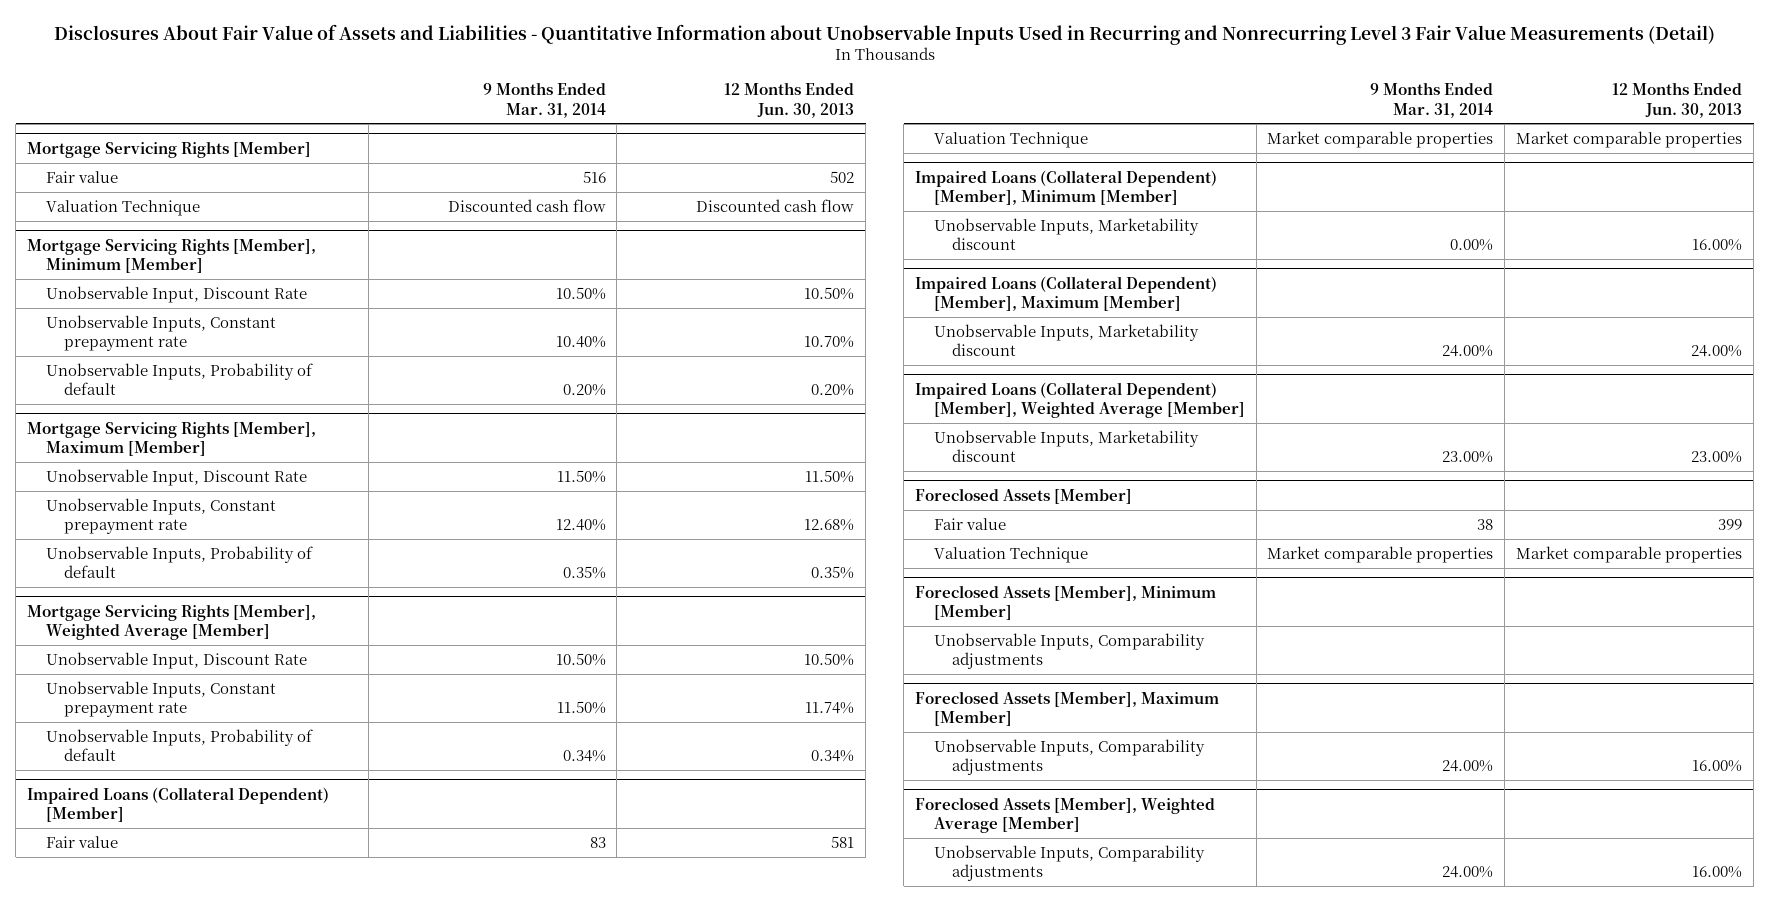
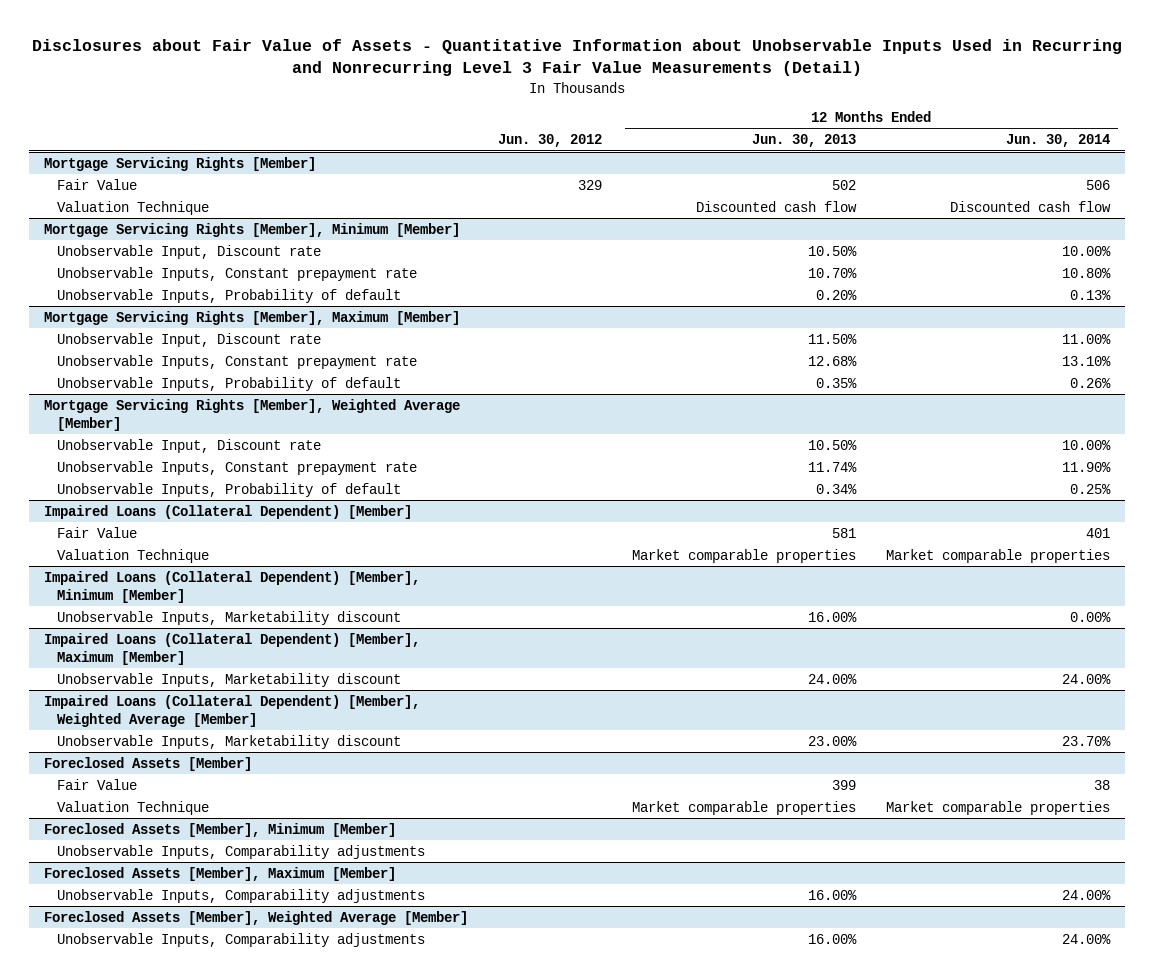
[53,23,1715,45] Disclosures About Fair Value of Assets and Liabilities - Quantitative Information about Unobservable Inputs Used in Recurring and Nonrecurring Level 3 Fair Value Measurements (Detail) -> [32,39,1123,77] Disclosures about Fair Value of Assets - Quantitative Information about Unobservable Inputs Used in Recurring and Nonrecurring Level 3 Fair Value Measurements (Detail)
[482,82,606,118] 9 Months Ended Mar. 31, 2014 -> none
none -> [498,134,603,148] Jun. 30, 2012
none -> [1006,134,1111,148] Jun. 30, 2014
[45,171,118,184] Fair value -> [56,178,137,190] Fair Value
[45,286,307,304] Unobservable Input, Discount Rate -> [56,244,321,259] Unobservable Input, Discount rate
[45,469,307,487] Unobservable Input, Discount Rate -> [56,332,321,347] Unobservable Input, Discount rate
[45,652,307,670] Unobservable Input, Discount Rate -> [56,438,321,453] Unobservable Input, Discount rate
[45,836,118,849] Fair value -> [56,526,137,538] Fair Value
[933,518,1006,531] Fair value -> [56,778,137,790] Fair Value

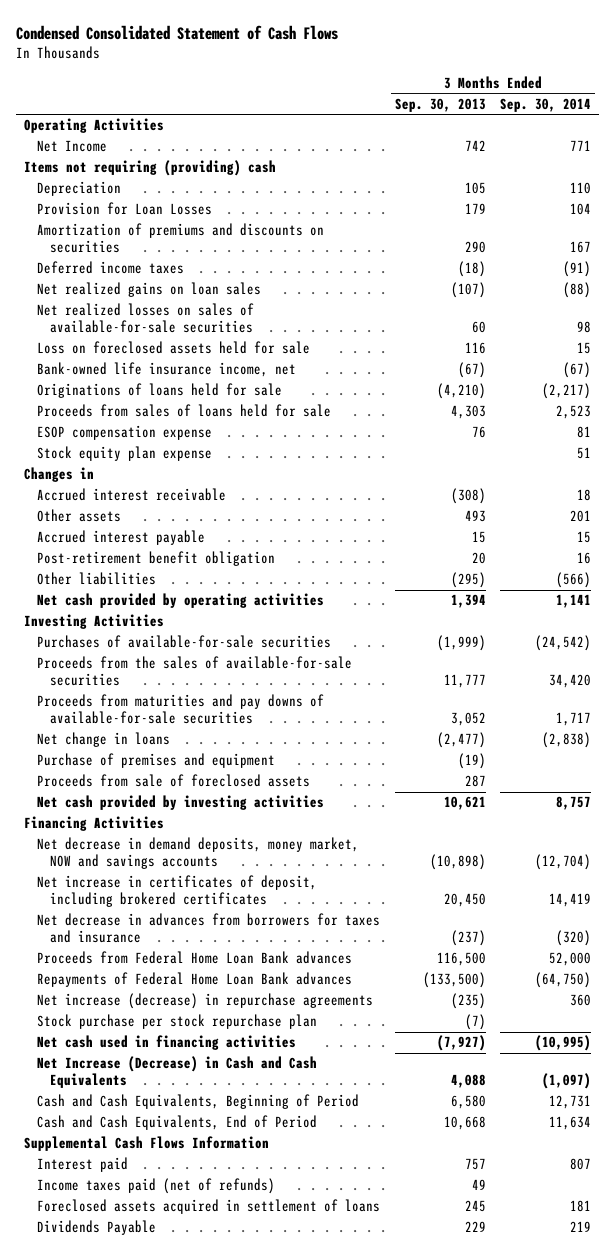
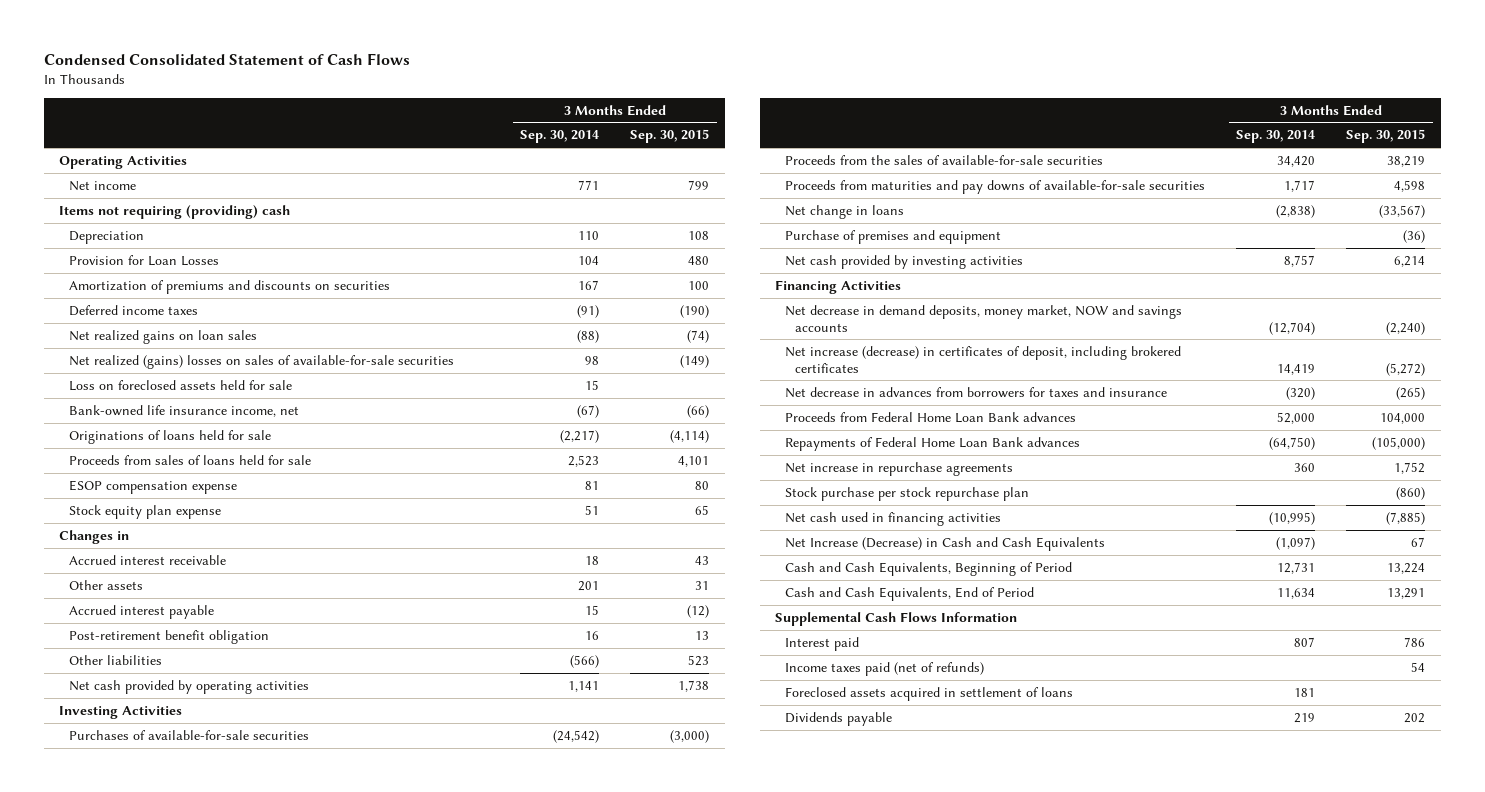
[394,98,486,113] Sep. 30, 2013 -> none
none -> [630,129,710,144] Sep. 30, 2015
[36,140,107,153] Net Income -> [69,180,137,191] Net income
[36,303,254,334] Net realized losses on sales of available-for-sale securities -> [69,354,455,369] Net realized (gains) losses on sales of available-for-sale securities
[36,774,310,788] Proceeds from sale of foreclosed assets -> none
[36,875,317,908] Net increase in certificates of deposit, including brokered certificates -> [785,345,1182,373] Net increase (decrease) in certificates of deposit, including brokered certificates
[36,993,373,1010] Net increase (decrease) in repurchase agreements -> [785,461,1014,476] Net increase in repurchase agreements
[36,1220,156,1236] Dividends Payable -> [785,711,893,726] Dividends payable

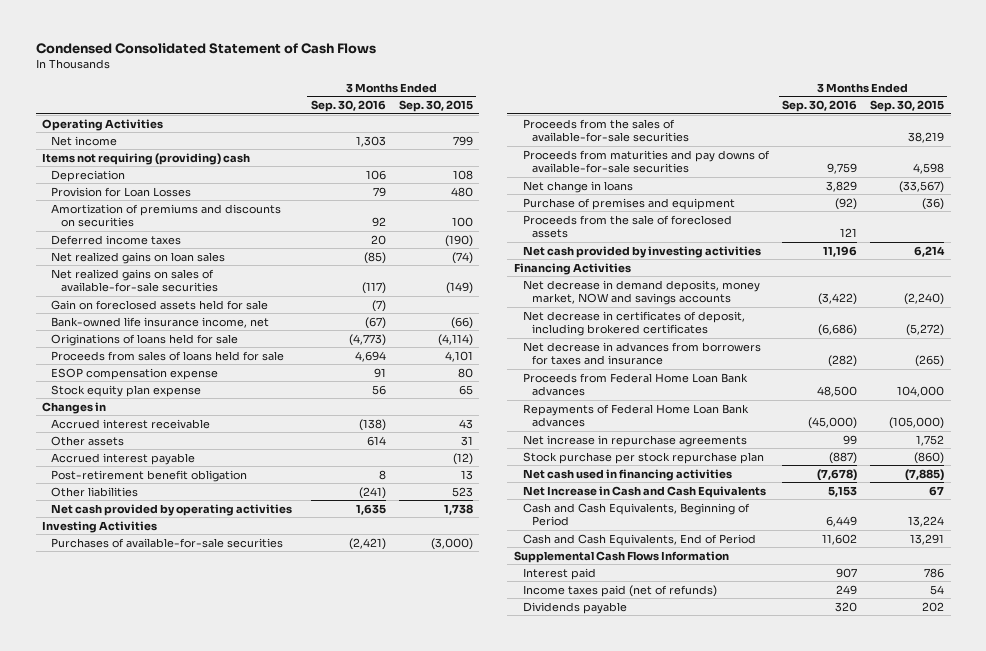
[520,130,600,144] Sep. 30, 2014 -> none
none -> [310,100,386,113] Sep. 30, 2016
[69,354,455,369] Net realized (gains) losses on sales of available-for-sale securities -> [51,268,218,293] Net realized gains on sales of available-for-sale securities
[69,379,293,391] Loss on foreclosed assets held for sale -> [51,299,269,310] Gain on foreclosed assets held for sale
none -> [522,214,732,239] Proceeds from the sale of foreclosed assets
[785,345,1182,373] Net increase (decrease) in certificates of deposit, including brokered certificates -> [522,310,745,337] Net decrease in certificates of deposit, including brokered certificates
[785,536,1106,551] Net Increase (Decrease) in Cash and Cash Equivalents -> [522,485,766,498] Net Increase in Cash and Cash Equivalents
[785,686,1074,701] Foreclosed assets acquired in settlement of loans -> none

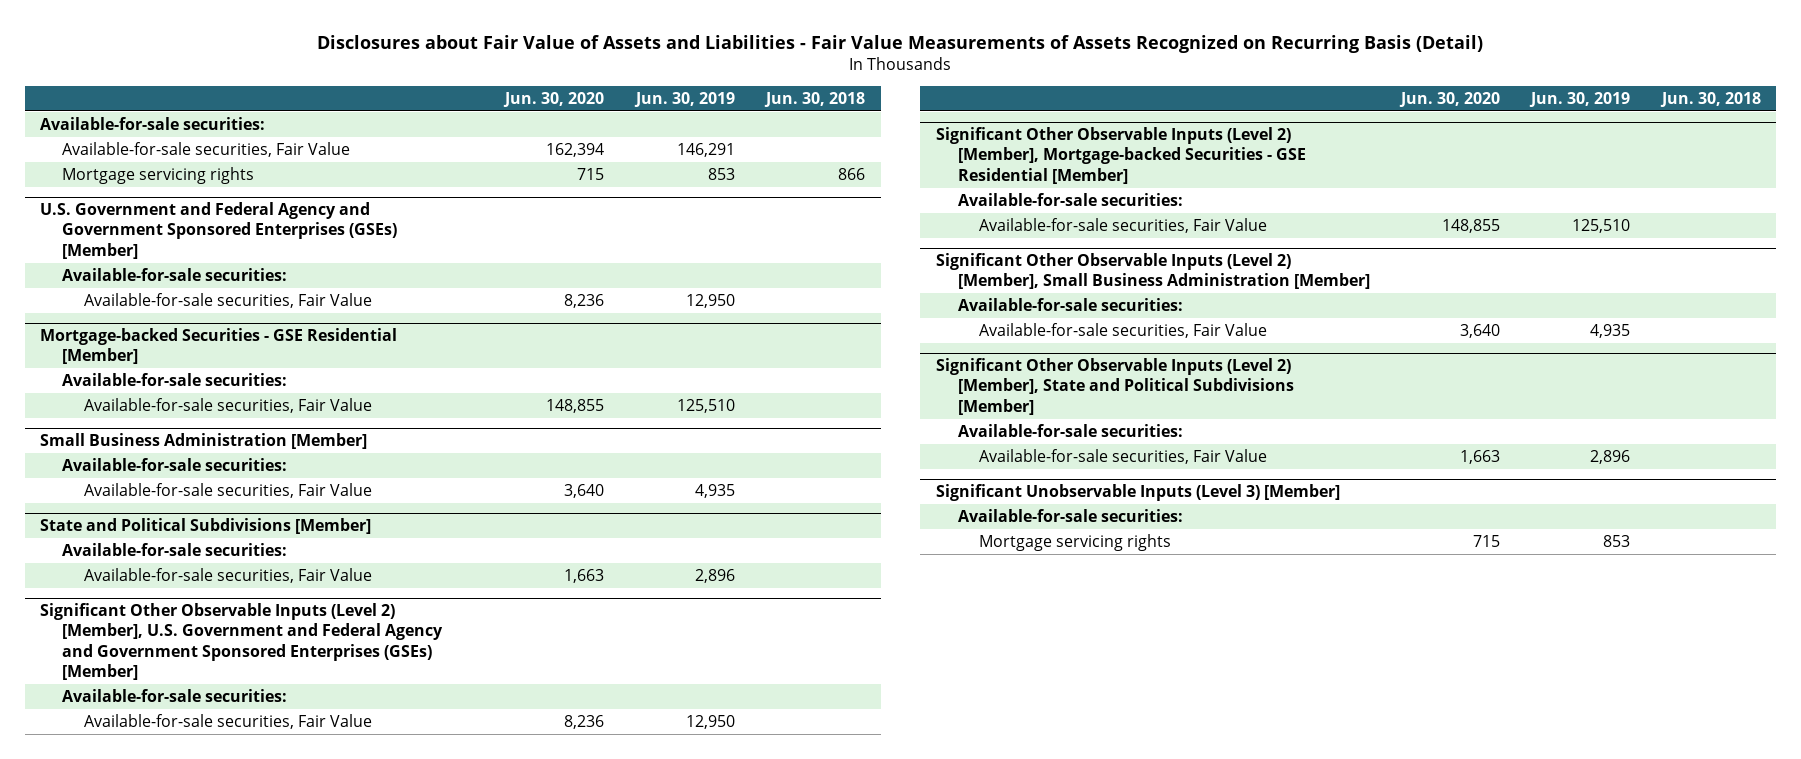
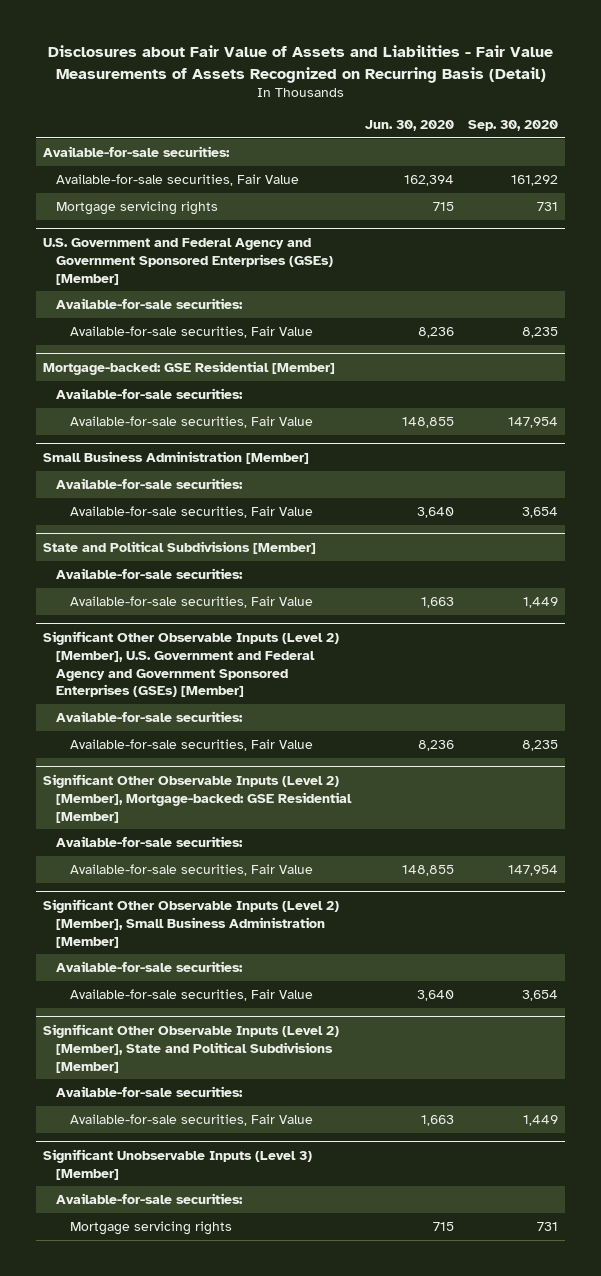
[633,92,735,108] Jun. 30, 2019 -> none
[764,92,866,108] Jun. 30, 2018 -> none
none -> [468,120,559,132] Sep. 30, 2020
[40,328,398,365] Mortgage-backed Securities - GSE Residential [Member] -> [42,360,335,375] Mortgage-backed: GSE Residential [Member]
[935,127,1306,184] Significant Other Observable Inputs (Level 2) [Member], Mortgage-backed Securities - GSE Residential [Member] -> [42,773,353,823] Significant Other Observable Inputs (Level 2) [Member], Mortgage-backed: GSE Residential [Member]

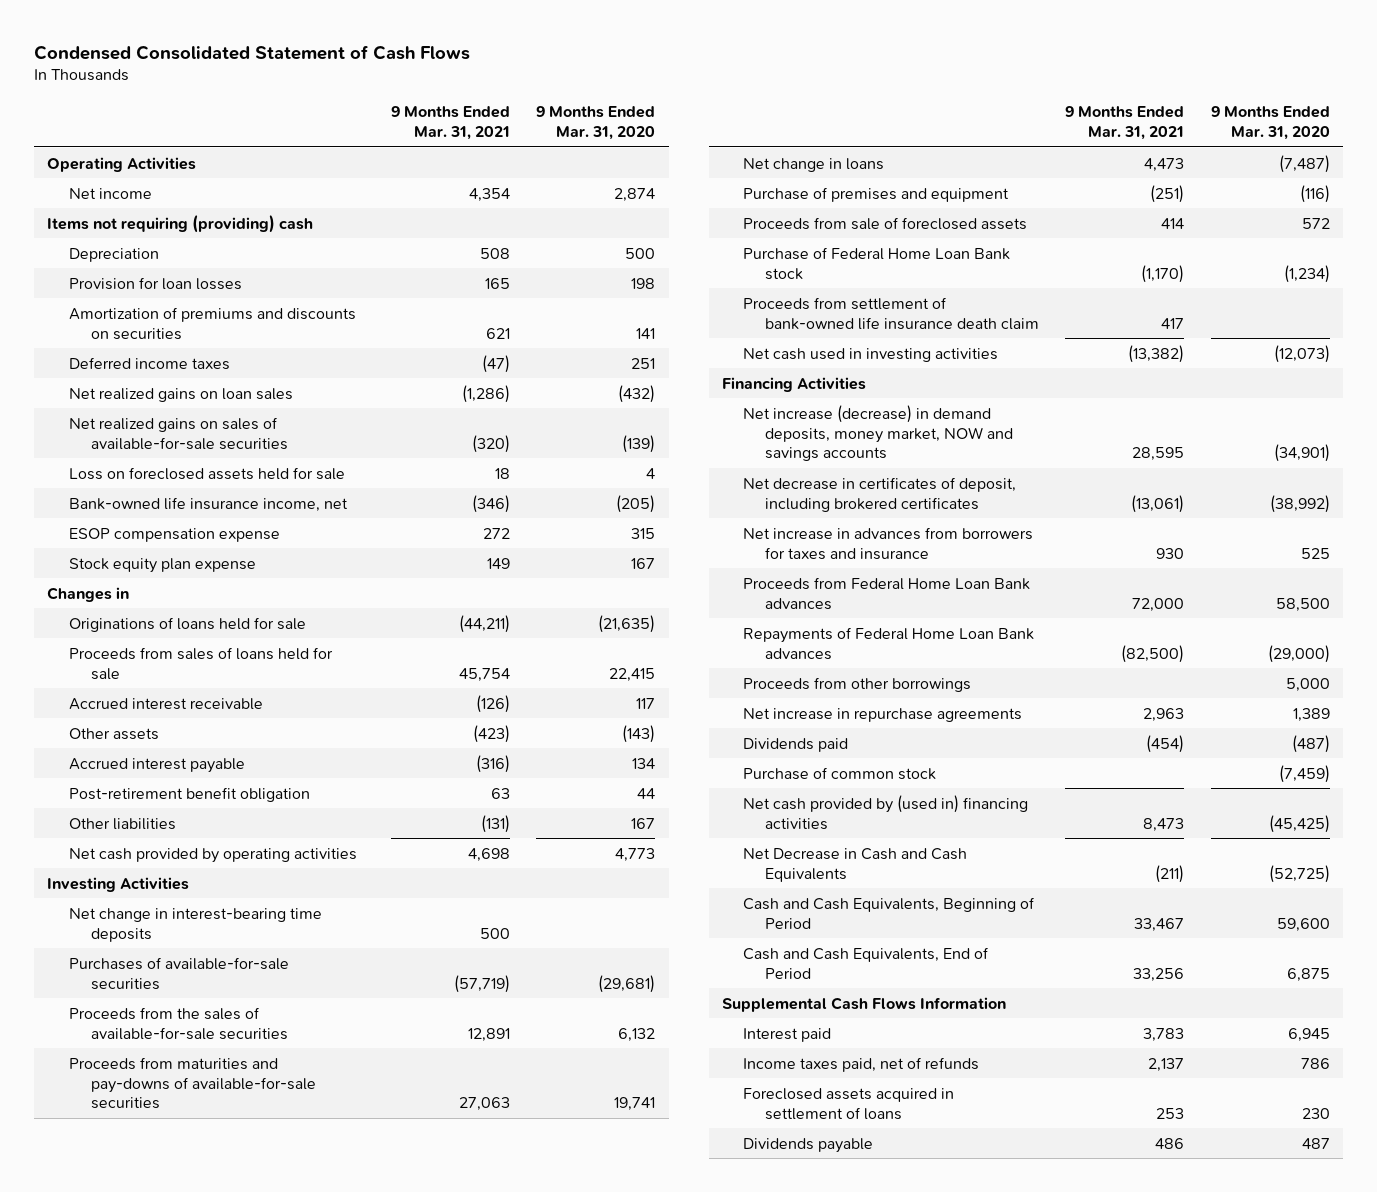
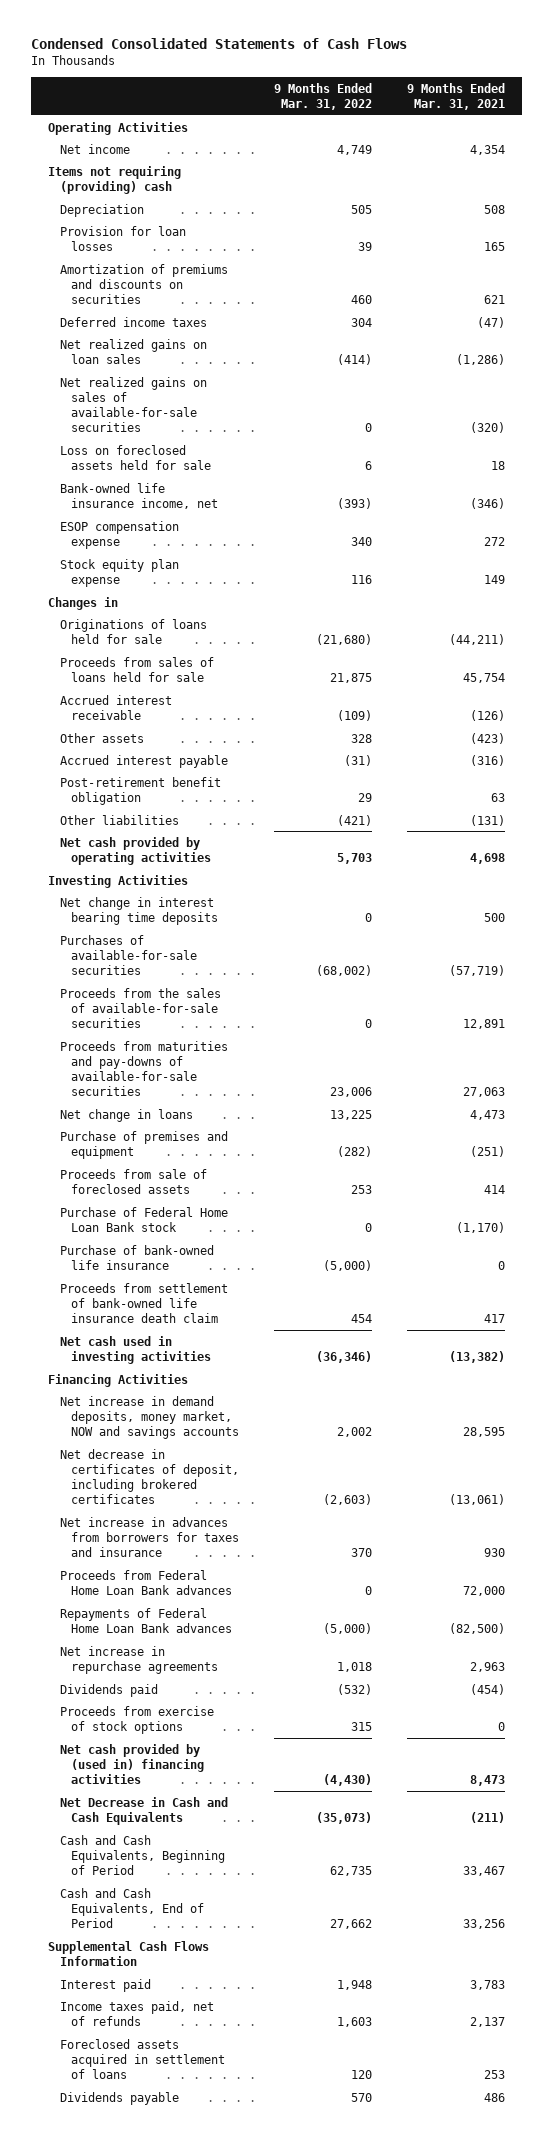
[34,44,471,60] Condensed Consolidated Statement of Cash Flows -> [30,38,407,50] Condensed Consolidated Statements of Cash Flows
[536,105,656,140] 9 Months Ended Mar. 31, 2020 -> none
none -> [273,82,372,110] 9 Months Ended Mar. 31, 2022
[69,907,323,942] Net change in interest-bearing time deposits -> [59,896,219,925] Net change in interest bearing time deposits
none -> [59,1244,214,1270] Purchase of bank-owned life insurance
[743,404,1013,462] Net increase (decrease) in demand deposits, money market, NOW and savings accounts -> [59,1395,240,1439] Net increase in demand deposits, money market, NOW and savings accounts
[743,676,972,692] Proceeds from other borrowings -> none
[743,766,937,780] Purchase of common stock -> none
none -> [59,1705,214,1734] Proceeds from exercise of stock options

